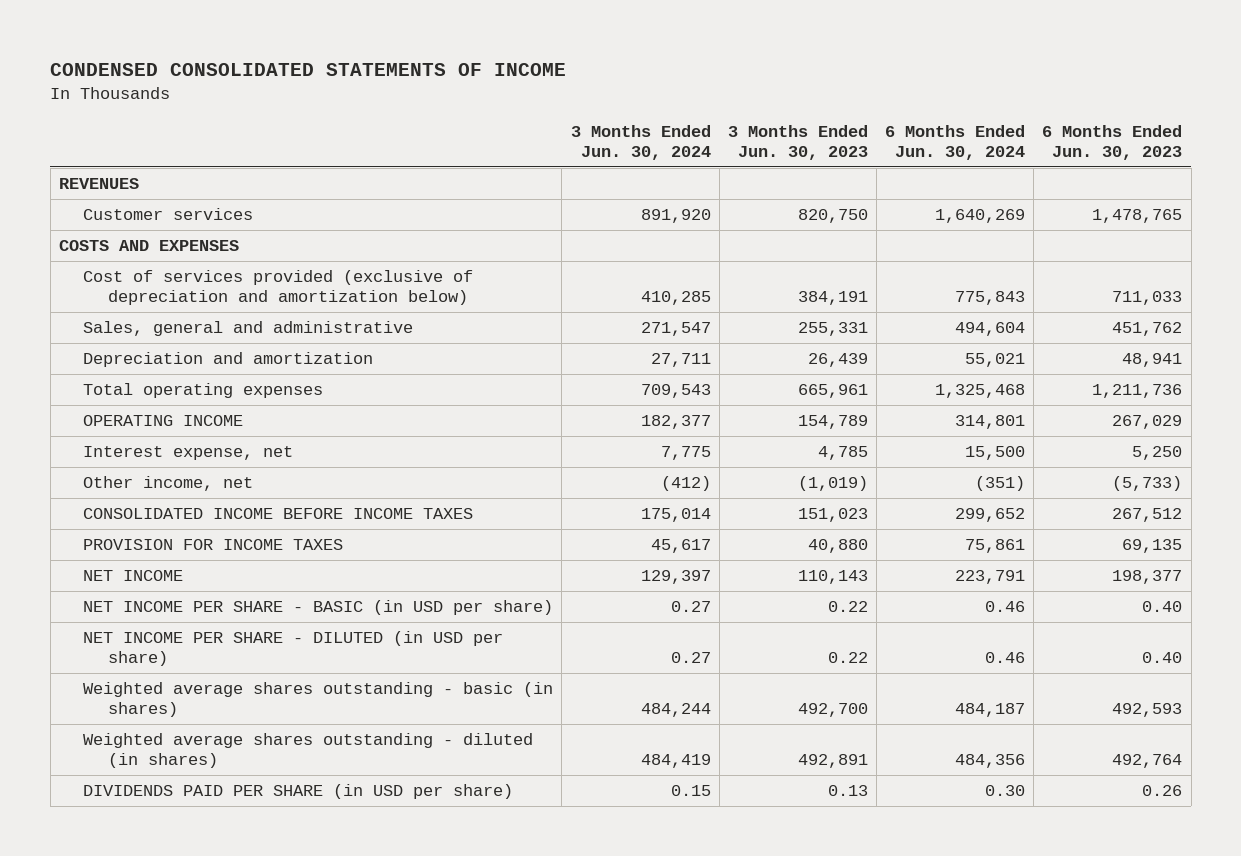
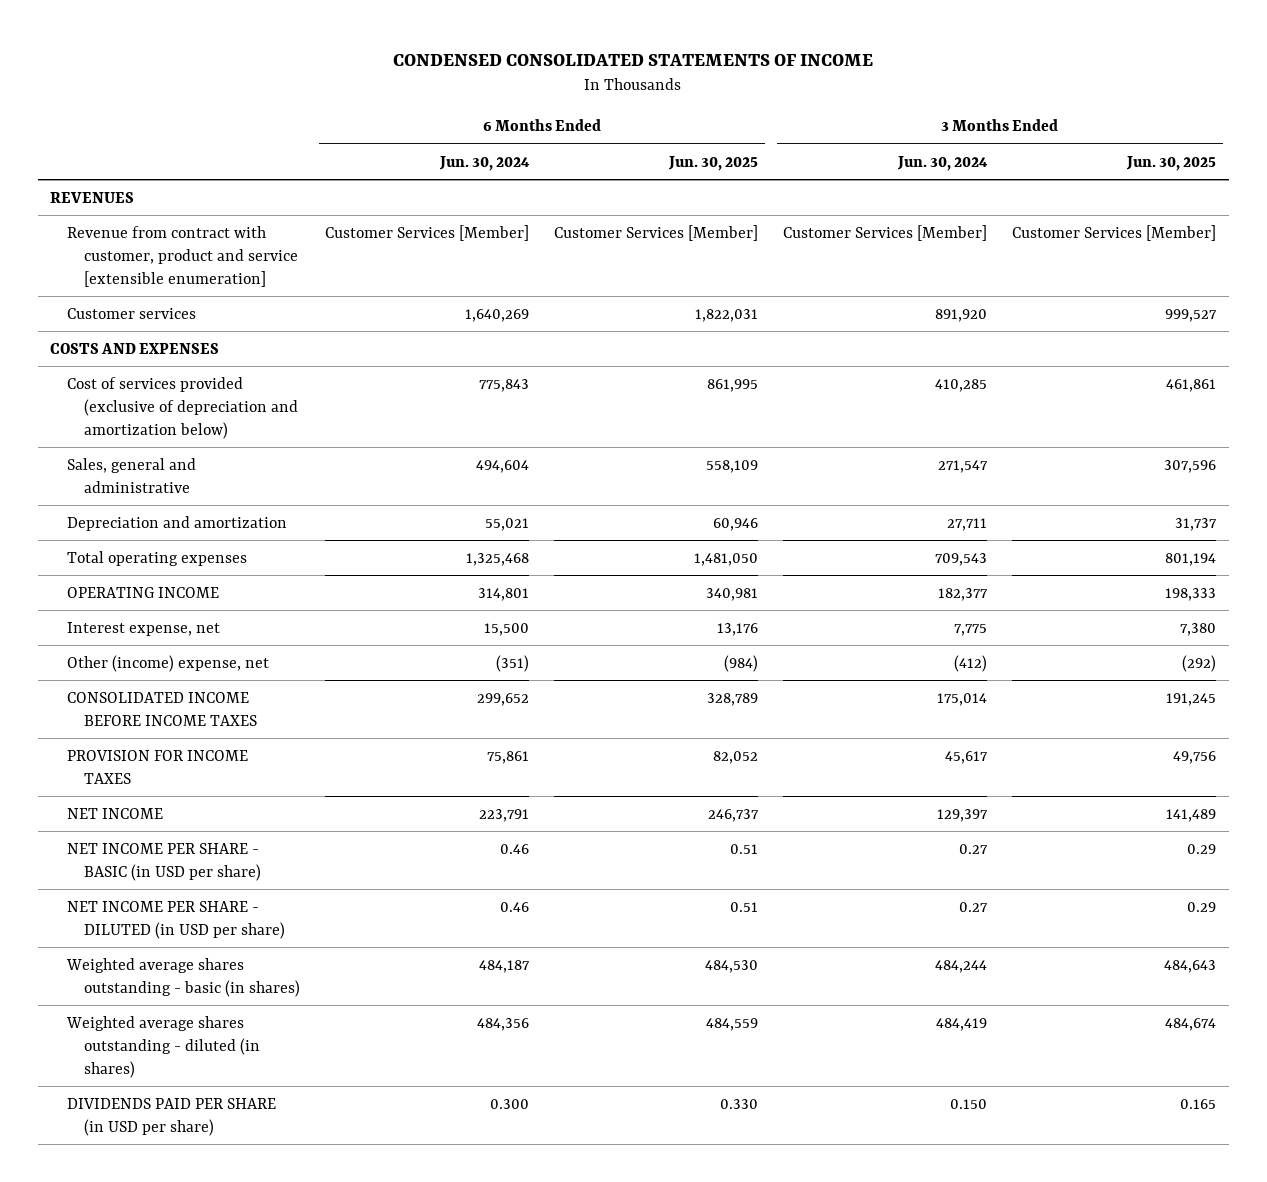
[727,125,868,160] 3 Months Ended Jun. 30, 2023 -> none
[1042,125,1183,160] 6 Months Ended Jun. 30, 2023 -> none
none -> [668,155,759,171] Jun. 30, 2025
none -> [1126,155,1217,171] Jun. 30, 2025
none -> [67,225,299,287] Revenue from contract with customer, product and service [extensible enumeration]
[83,476,254,492] Other income, net -> [67,654,270,672] Other (income) expense, net
[670,785,711,797] 0.15 -> [950,1098,988,1109] 0.150
[985,785,1026,797] 0.30 -> [490,1098,530,1109] 0.300

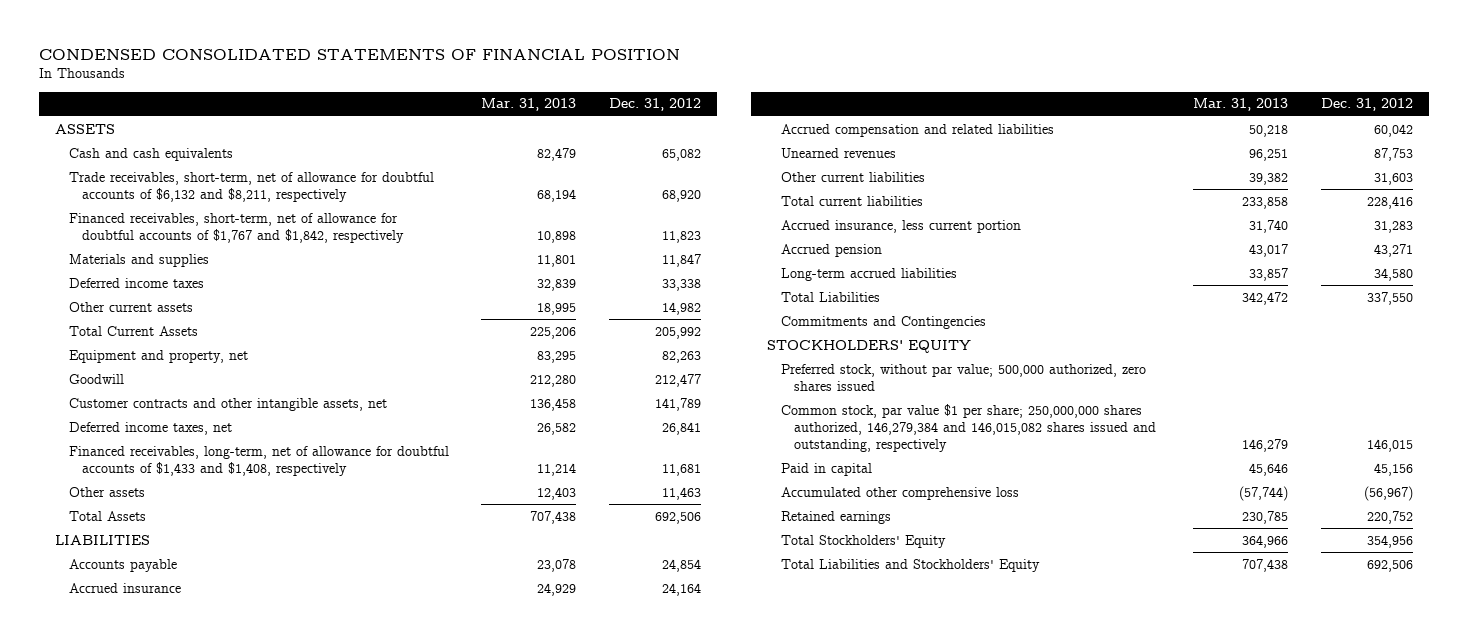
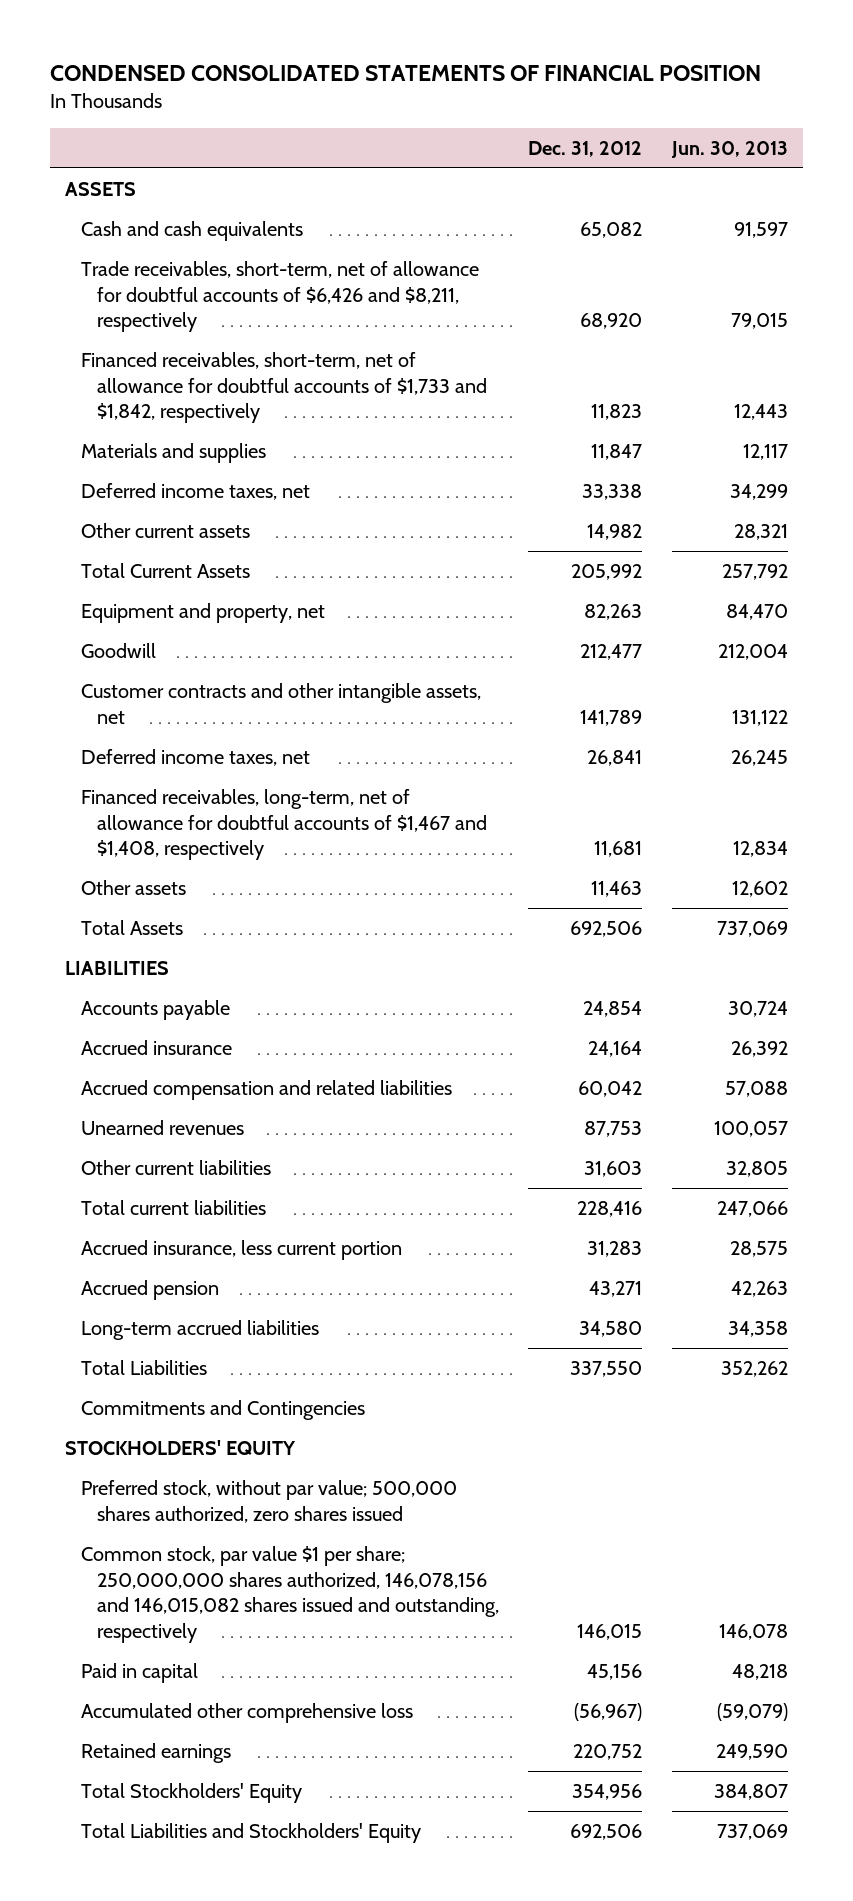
[481,98,577,112] Mar. 31, 2013 -> none
none -> [670,141,788,159] Jun. 30, 2013
[68,171,434,202] Trade receivables, short-term, net of allowance for doubtful accounts of $6,132 and $8,211, respectively -> [80,260,479,333] Trade receivables, short-term, net of allowance for doubtful accounts of $6,426 and $8,211, respectively
[68,212,404,243] Financed receivables, short-term, net of allowance for doubtful accounts of $1,767 and $1,842, respectively -> [80,351,487,424] Financed receivables, short-term, net of allowance for doubtful accounts of $1,733 and $1,842, respectively
[68,277,204,288] Deferred income taxes -> [80,482,310,500] Deferred income taxes, net
[68,445,449,476] Financed receivables, long-term, net of allowance for doubtful accounts of $1,433 and $1,408, respectively -> [80,788,487,861] Financed receivables, long-term, net of allowance for doubtful accounts of $1,467 and $1,408, respectively
[780,363,1146,391] Preferred stock, without par value; 500,000 authorized, zero shares issued -> [80,1479,457,1523] Preferred stock, without par value; 500,000 shares authorized, zero shares issued
[780,403,1157,452] Common stock, par value $1 per share; 250,000,000 shares authorized, 146,279,384 and 146,015,082 shares issued and outstanding, respectively -> [80,1545,499,1644] Common stock, par value $1 per share; 250,000,000 shares authorized, 146,078,156 and 146,015,082 shares issued and outstanding, respectively

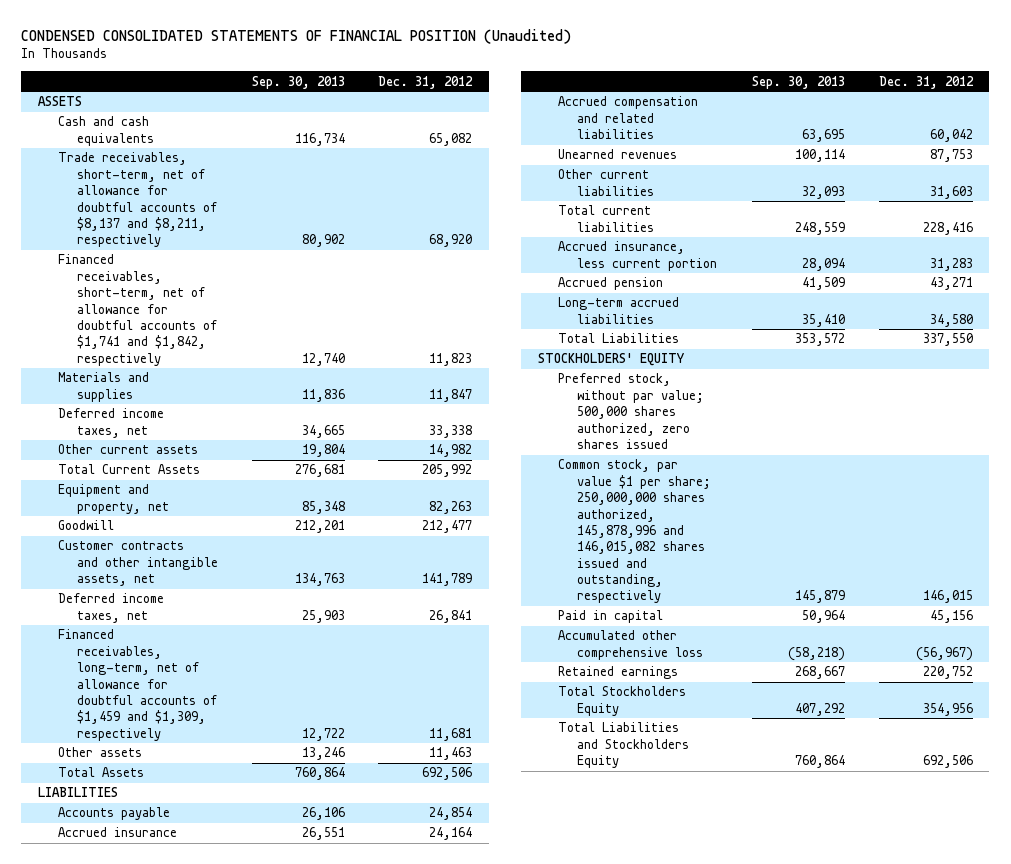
[49,65,761,82] CONDENSED CONSOLIDATED STATEMENTS OF FINANCIAL POSITION -> [21,29,572,45] CONDENSED CONSOLIDATED STATEMENTS OF FINANCIAL POSITION (Unaudited)
[670,141,788,159] Jun. 30, 2013 -> none
none -> [251,75,345,89] Sep. 30, 2013
[80,260,479,333] Trade receivables, short-term, net of allowance for doubtful accounts of $6,426 and $8,211, respectively -> [57,152,218,248] Trade receivables, short-term, net of allowance for doubtful accounts of $8,137 and $8,211, respectively
[80,351,487,424] Financed receivables, short-term, net of allowance for doubtful accounts of $1,733 and $1,842, respectively -> [57,254,218,366] Financed receivables, short-term, net of allowance for doubtful accounts of $1,741 and $1,842, respectively
[80,788,487,861] Financed receivables, long-term, net of allowance for doubtful accounts of $1,467 and $1,408, respectively -> [57,629,218,741] Financed receivables, long-term, net of allowance for doubtful accounts of $1,459 and $1,309, respectively
[80,1399,365,1420] Commitments and Contingencies -> none
[80,1545,499,1644] Common stock, par value $1 per share; 250,000,000 shares authorized, 146,078,156 and 146,015,082 shares issued and outstanding, respectively -> [557,459,712,604] Common stock, par value $1 per share; 250,000,000 shares authorized, 145,878,996 and 146,015,082 shares issued and outstanding, respectively
[80,1782,302,1803] Total Stockholders' Equity -> [557,686,686,716] Total Stockholders Equity
[80,1822,421,1843] Total Liabilities and Stockholders' Equity -> [557,722,690,769] Total Liabilities and Stockholders Equity

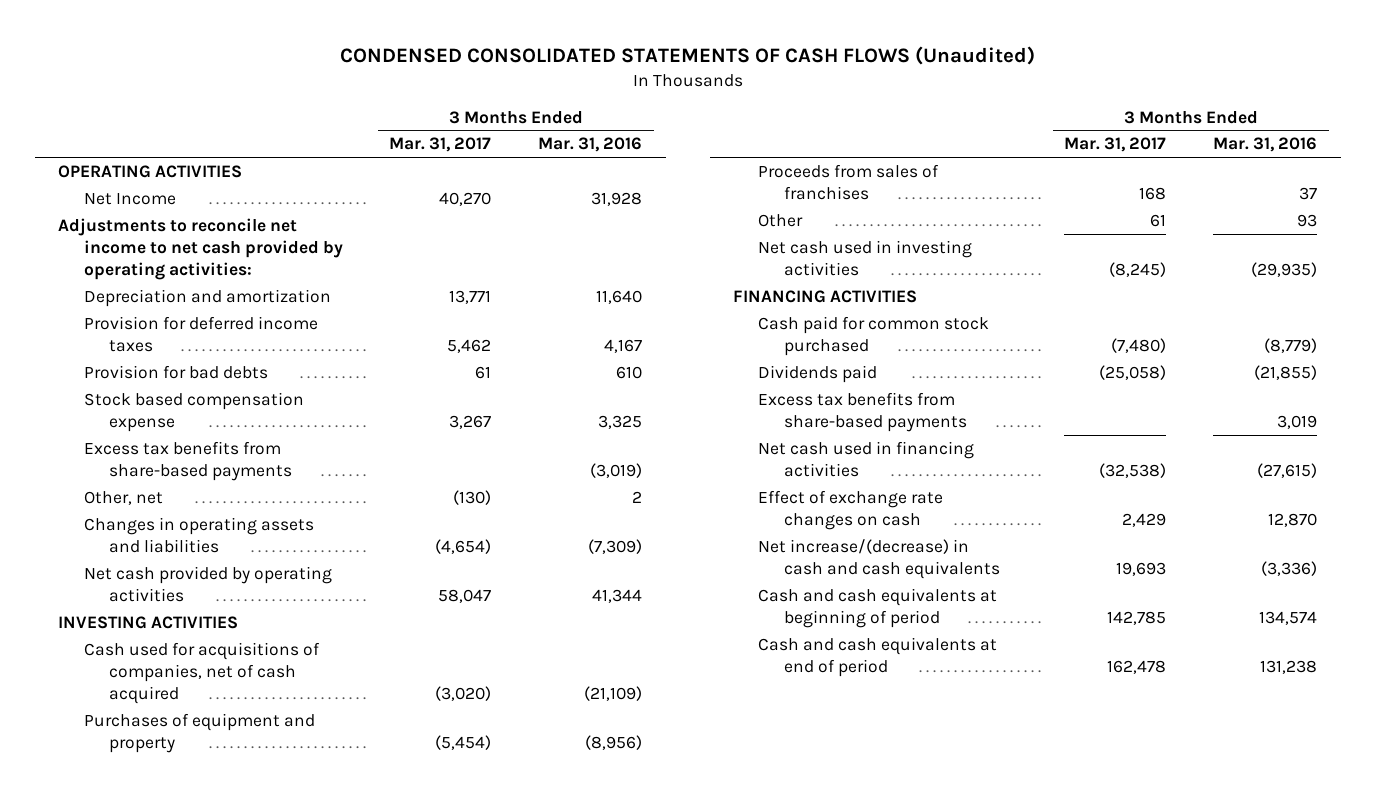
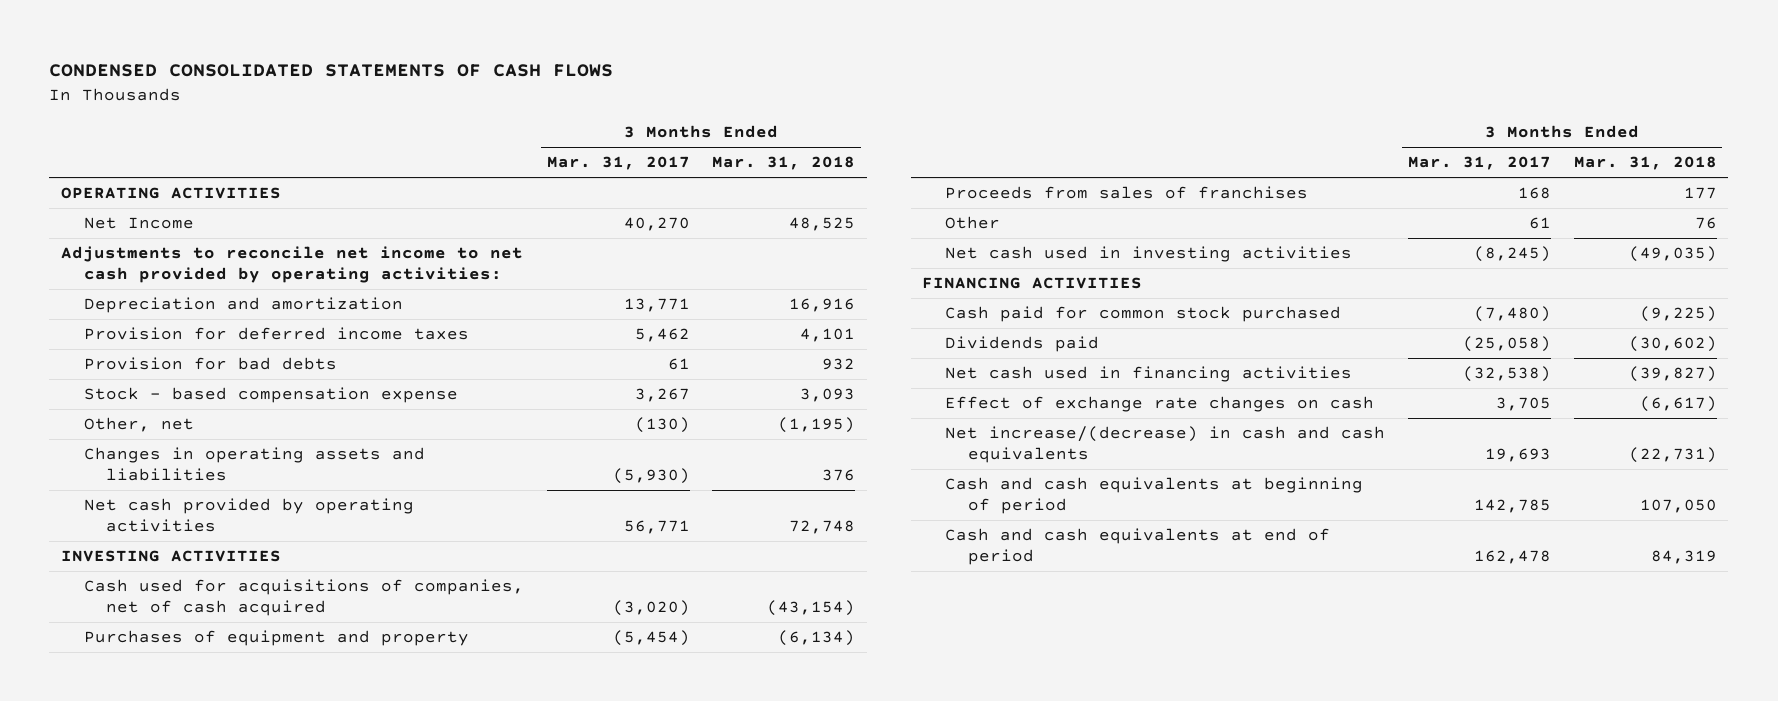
[339,46,1035,66] CONDENSED CONSOLIDATED STATEMENTS OF CASH FLOWS (Unaudited) -> [49,64,614,78] CONDENSED CONSOLIDATED STATEMENTS OF CASH FLOWS
[538,137,643,153] Mar. 31, 2016 -> none
none -> [712,156,856,171] Mar. 31, 2018
[83,440,292,481] Excess tax benefits from share-based payments -> none
[83,391,304,432] Stock based compensation expense -> [83,387,458,404] Stock - based compensation expense
[435,538,492,554] (4,654) -> [612,468,690,485] (5,930)
[438,588,492,603] 58,047 -> [623,520,690,535] 56,771
[758,391,967,432] Excess tax benefits from share-based payments -> none
[1122,512,1167,527] 2,429 -> [1495,397,1551,412] 3,705

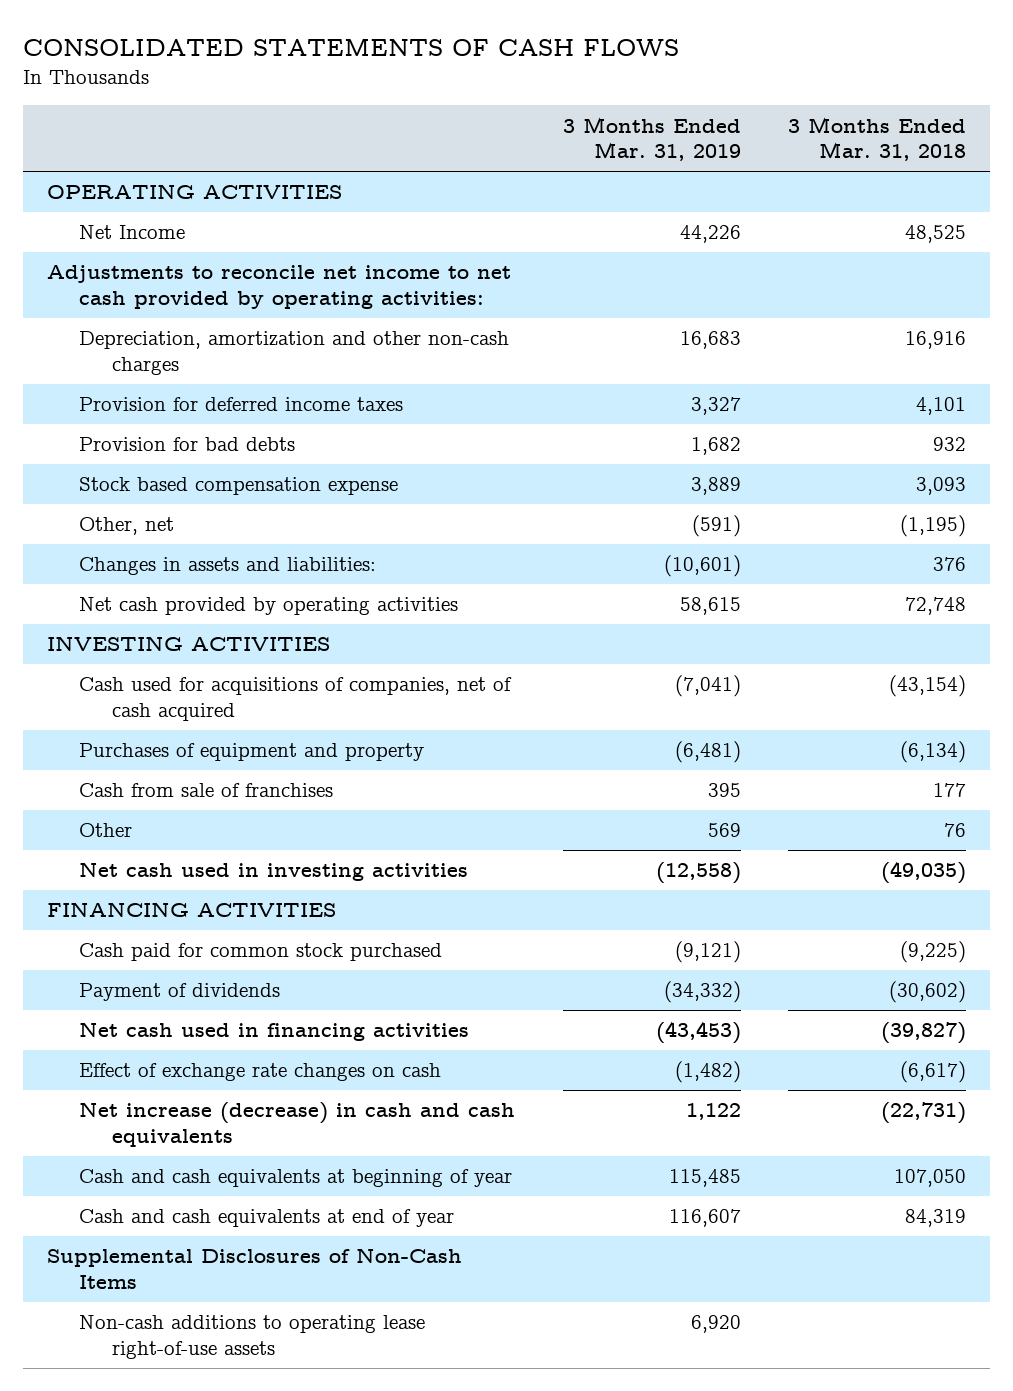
[49,64,614,78] CONDENSED CONSOLIDATED STATEMENTS OF CASH FLOWS -> [23,37,680,56] CONSOLIDATED STATEMENTS OF CASH FLOWS
[546,156,690,171] Mar. 31, 2017 -> none
none -> [562,116,741,162] 3 Months Ended Mar. 31, 2019
[83,297,403,314] Depreciation and amortization -> [79,331,510,375] Depreciation, amortization and other non-cash charges
[83,387,458,404] Stock - based compensation expense -> [79,477,399,496] Stock based compensation expense
[83,447,425,482] Changes in operating assets and liabilities -> [79,557,377,576] Changes in assets and liabilities:
[944,186,1308,200] Proceeds from sales of franchises -> [79,783,334,798] Cash from sale of franchises
[944,336,1099,353] Dividends paid -> [79,983,281,1002] Payment of dividends
[944,426,1385,464] Net increase/(decrease) in cash and cash equivalents -> [79,1102,516,1147] Net increase (decrease) in cash and cash equivalents
[944,477,1363,515] Cash and cash equivalents at beginning of period -> [79,1169,513,1188] Cash and cash equivalents at beginning of year
[944,528,1330,566] Cash and cash equivalents at end of period -> [79,1209,455,1228] Cash and cash equivalents at end of year
none -> [47,1248,463,1289] Supplemental Disclosures of Non-Cash Items
none -> [79,1315,426,1359] Non-cash additions to operating lease right-of-use assets

